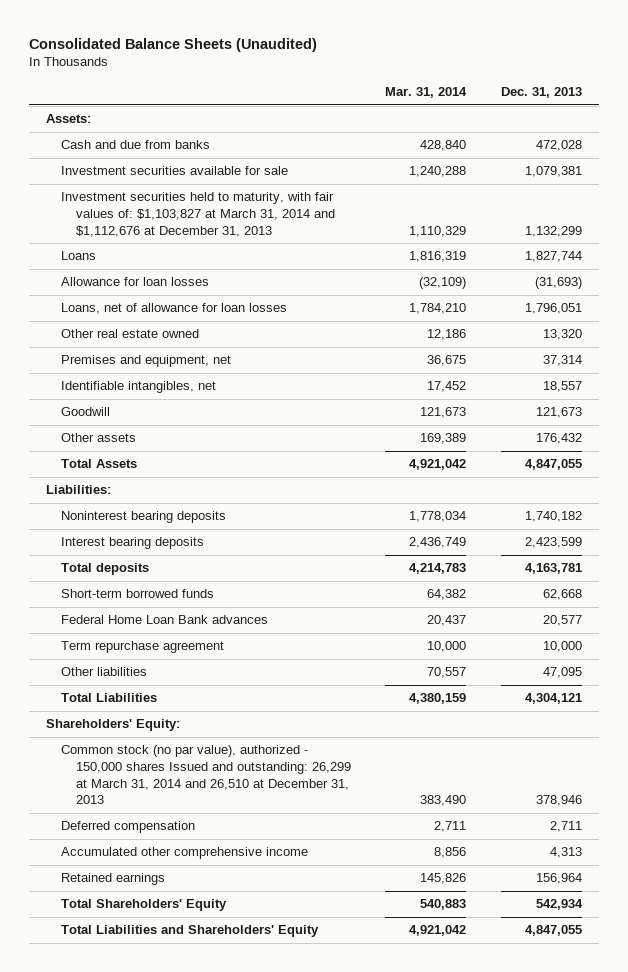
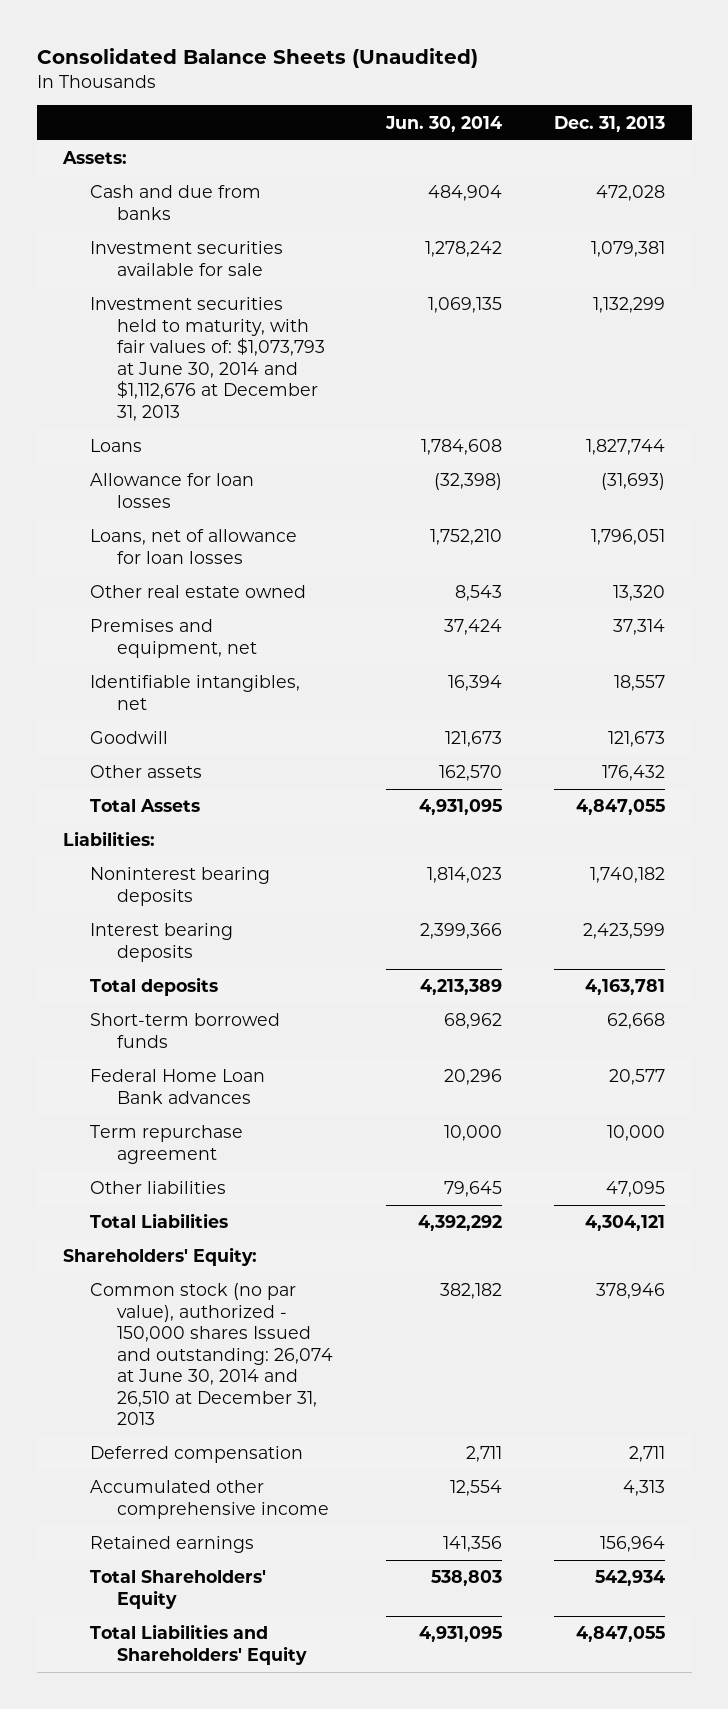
[385,87,468,99] Mar. 31, 2014 -> none
none -> [384,115,502,132] Jun. 30, 2014
[60,192,335,237] Investment securities held to maturity, with fair values of: $1,103,827 at March 31, 2014 and $1,112,676 at December 31, 2013 -> [90,297,326,421] Investment securities held to maturity, with fair values of: $1,073,793 at June 30, 2014 and $1,112,676 at December 31, 2013
[60,745,351,805] Common stock (no par value), authorized - 150,000 shares Issued and outstanding: 26,299 at March 31, 2014 and 26,510 at December 31, 2013 -> [90,1283,334,1426] Common stock (no par value), authorized - 150,000 shares Issued and outstanding: 26,074 at June 30, 2014 and 26,510 at December 31, 2013

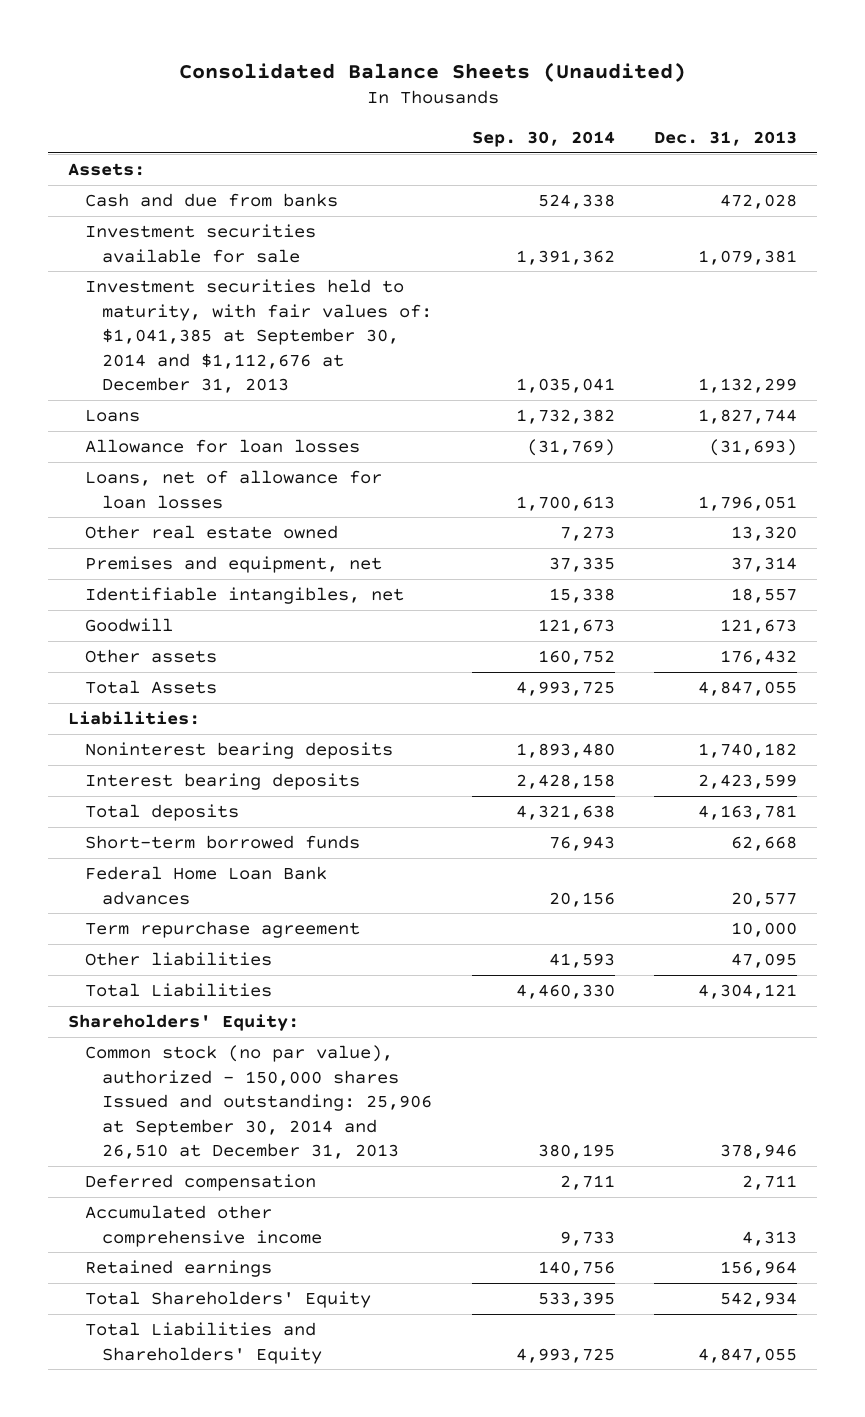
[384,115,502,132] Jun. 30, 2014 -> none
none -> [471,131,615,148] Sep. 30, 2014
[90,297,326,421] Investment securities held to maturity, with fair values of: $1,073,793 at June 30, 2014 and $1,112,676 at December 31, 2013 -> [84,278,432,394] Investment securities held to maturity, with fair values of: $1,041,385 at September 30, 2014 and $1,112,676 at December 31, 2013
[90,1283,334,1426] Common stock (no par value), authorized - 150,000 shares Issued and outstanding: 26,074 at June 30, 2014 and 26,510 at December 31, 2013 -> [84,1044,432,1160] Common stock (no par value), authorized - 150,000 shares Issued and outstanding: 25,906 at September 30, 2014 and 26,510 at December 31, 2013

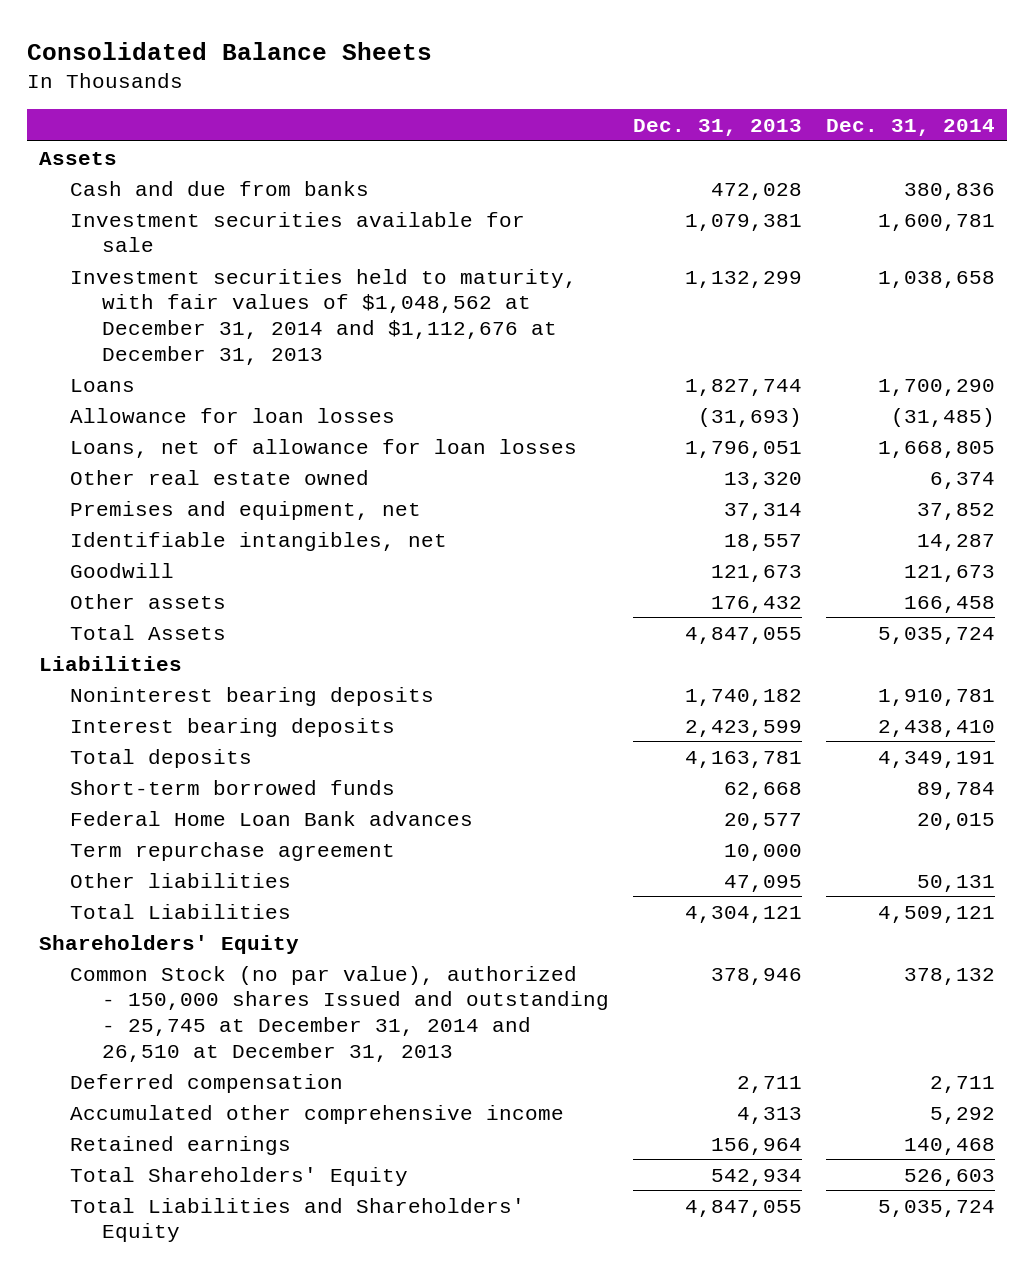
[178,61,686,82] Consolidated Balance Sheets (Unaudited) -> [26,41,432,60] Consolidated Balance Sheets
[471,131,615,148] Sep. 30, 2014 -> none
none -> [825,119,995,137] Dec. 31, 2014
[67,162,145,176] Assets: -> [38,151,117,165] Assets
[84,278,432,394] Investment securities held to maturity, with fair values of: $1,041,385 at September 30, 2014 and $1,112,676 at December 31, 2013 -> [70,268,578,365] Investment securities held to maturity, with fair values of $1,048,562 at December 31, 2014 and $1,112,676 at December 31, 2013
[67,710,200,725] Liabilities: -> [38,655,182,671] Liabilities
[67,1013,299,1031] Shareholders' Equity: -> [38,934,299,954] Shareholders' Equity
[84,1044,432,1160] Common stock (no par value), authorized - 150,000 shares Issued and outstanding: 25,906 at September 30, 2014 and 26,510 at December 31, 2013 -> [70,965,610,1062] Common Stock (no par value), authorized - 150,000 shares Issued and outstanding - 25,745 at December 31, 2014 and 26,510 at December 31, 2013

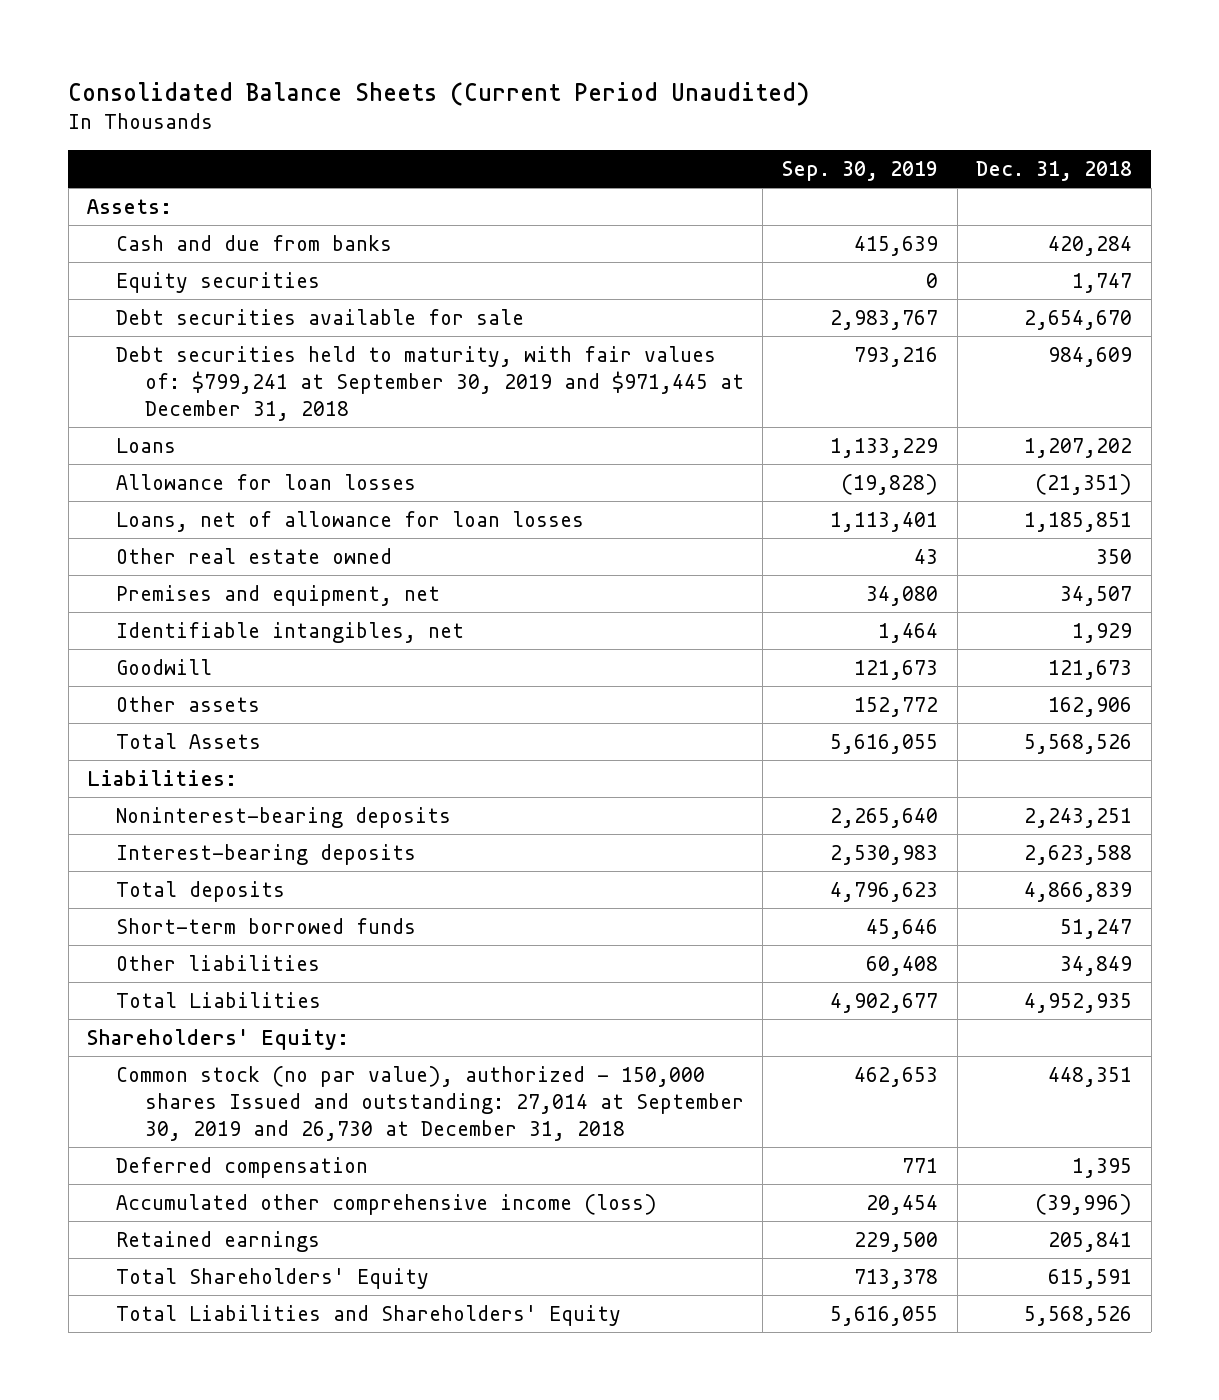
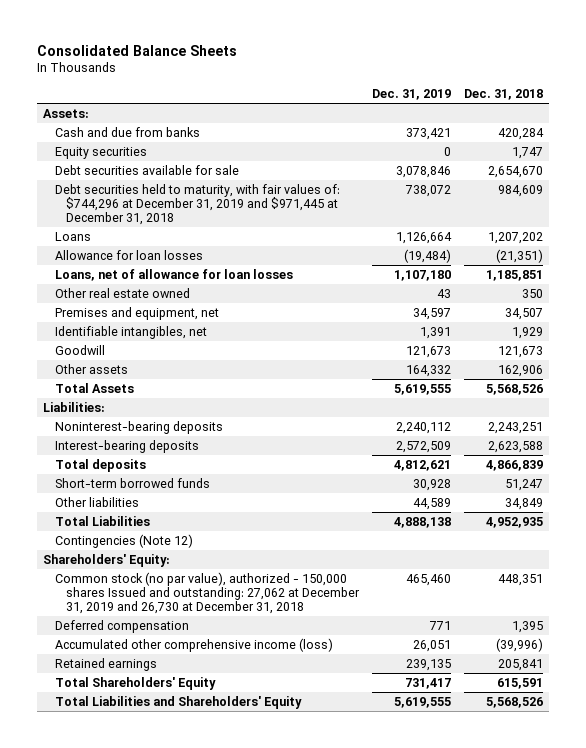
[68,81,810,106] Consolidated Balance Sheets (Current Period Unaudited) -> [36,44,237,56] Consolidated Balance Sheets
[782,160,939,181] Sep. 30, 2019 -> none
none -> [371,89,451,101] Dec. 31, 2019
[116,345,744,421] Debt securities held to maturity, with fair values of: $799,241 at September 30, 2019 and $971,445 at December 31, 2018 -> [54,183,340,225] Debt securities held to maturity, with fair values of: $744,296 at December 31, 2019 and $971,445 at December 31, 2018
none -> [54,533,193,548] Contingencies (Note 12)
[116,1065,744,1141] Common stock (no par value), authorized - 150,000 shares Issued and outstanding: 27,014 at September 30, 2019 and 26,730 at December 31, 2018 -> [54,571,361,614] Common stock (no par value), authorized - 150,000 shares Issued and outstanding: 27,062 at December 31, 2019 and 26,730 at December 31, 2018

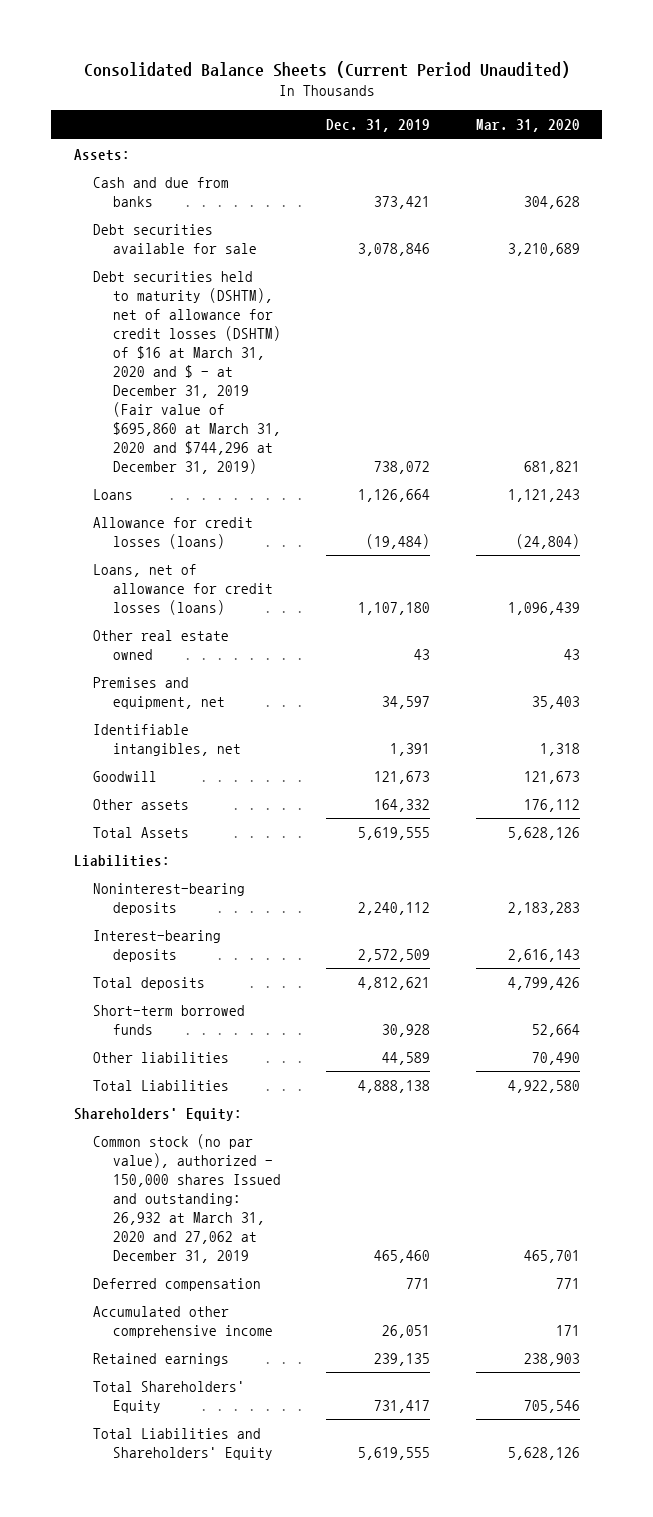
[36,44,237,56] Consolidated Balance Sheets -> [83,60,570,78] Consolidated Balance Sheets (Current Period Unaudited)
[463,89,543,101] Dec. 31, 2018 -> none
none -> [475,119,580,133] Mar. 31, 2020
[54,146,147,159] Equity securities -> none
[54,183,340,225] Debt securities held to maturity, with fair values of: $744,296 at December 31, 2019 and $971,445 at December 31, 2018 -> [93,271,282,474] Debt securities held to maturity (DSHTM), net of allowance for credit losses (DSHTM) of $16 at March 31, 2020 and $ - at December 31, 2019 (Fair value of $695,860 at March 31, 2020 and $744,296 at December 31, 2019)
[54,249,203,260] Allowance for loan losses -> [93,517,254,550] Allowance for credit losses (loans)
[54,268,293,281] Loans, net of allowance for loan losses -> [93,564,274,615] Loans, net of allowance for credit losses (loans)
[54,533,193,548] Contingencies (Note 12) -> none
[54,571,361,614] Common stock (no par value), authorized - 150,000 shares Issued and outstanding: 27,062 at December 31, 2019 and 26,730 at December 31, 2018 -> [93,1134,282,1263] Common stock (no par value), authorized - 150,000 shares Issued and outstanding: 26,932 at March 31, 2020 and 27,062 at December 31, 2019
[54,637,333,652] Accumulated other comprehensive income (loss) -> [93,1306,274,1339] Accumulated other comprehensive income

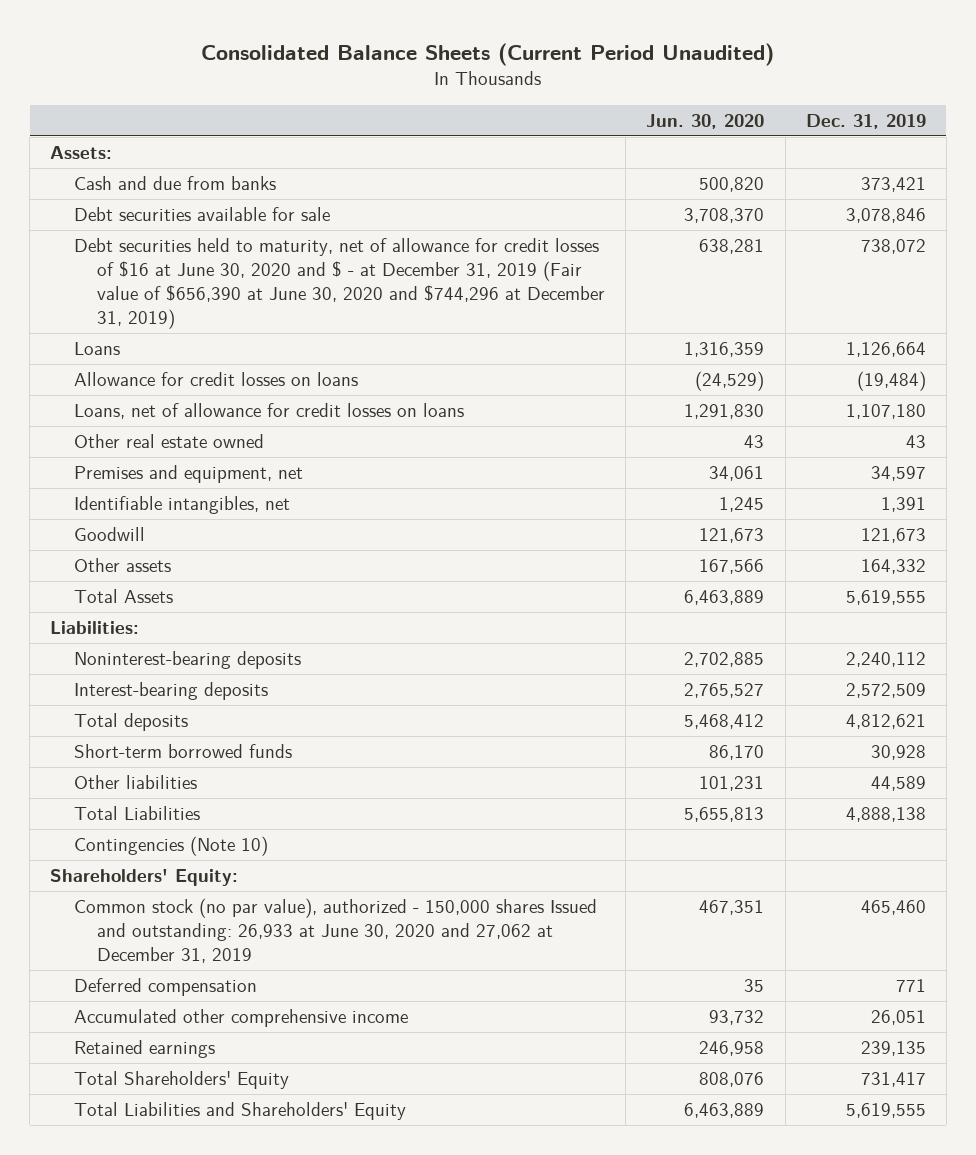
[475,119,580,133] Mar. 31, 2020 -> none
none -> [646,113,765,129] Jun. 30, 2020
[93,271,282,474] Debt securities held to maturity (DSHTM), net of allowance for credit losses (DSHTM) of $16 at March 31, 2020 and $ - at December 31, 2019 (Fair value of $695,860 at March 31, 2020 and $744,296 at December 31, 2019) -> [73,238,606,329] Debt securities held to maturity, net of allowance for credit losses of $16 at June 30, 2020 and $ - at December 31, 2019 (Fair value of $656,390 at June 30, 2020 and $744,296 at December 31, 2019)
[93,517,254,550] Allowance for credit losses (loans) -> [73,372,358,387] Allowance for credit losses on loans
[93,564,274,615] Loans, net of allowance for credit losses (loans) -> [73,403,464,420] Loans, net of allowance for credit losses on loans
none -> [73,836,268,857] Contingencies (Note 10)
[93,1134,282,1263] Common stock (no par value), authorized - 150,000 shares Issued and outstanding: 26,932 at March 31, 2020 and 27,062 at December 31, 2019 -> [73,898,597,963] Common stock (no par value), authorized - 150,000 shares Issued and outstanding: 26,933 at June 30, 2020 and 27,062 at December 31, 2019

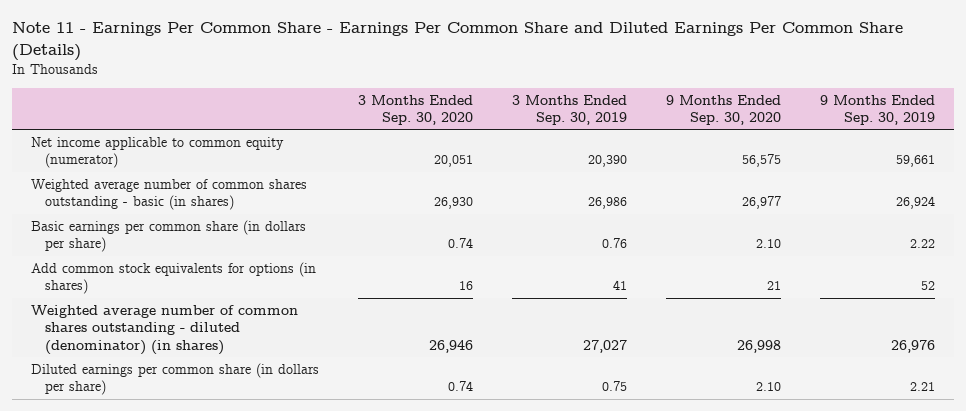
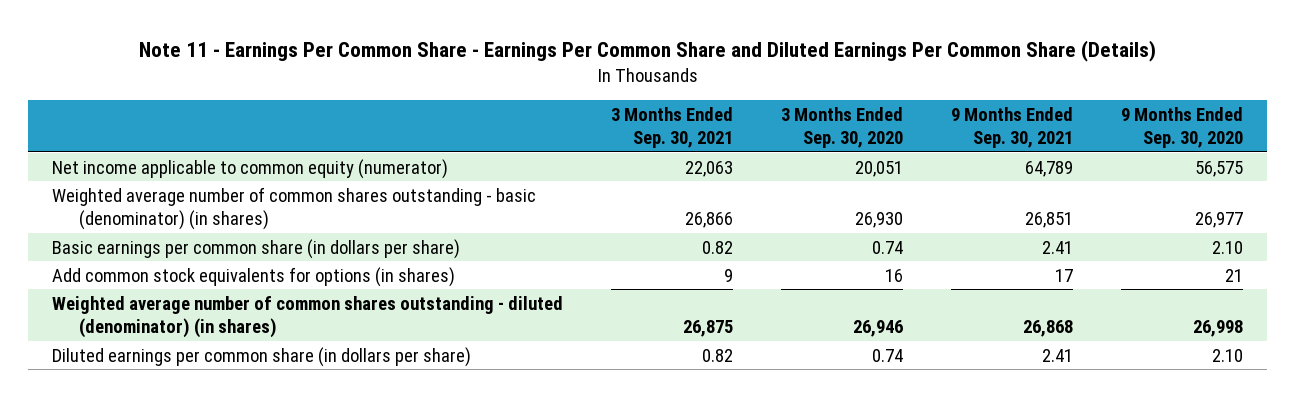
[512,94,628,125] 3 Months Ended Sep. 30, 2019 -> none
[819,94,935,125] 9 Months Ended Sep. 30, 2019 -> none
none -> [611,106,734,149] 3 Months Ended Sep. 30, 2021
none -> [951,106,1074,149] 9 Months Ended Sep. 30, 2021
[31,179,308,211] Weighted average number of common shares outstanding - basic (in shares) -> [52,186,537,231] Weighted average number of common shares outstanding - basic (denominator) (in shares)

